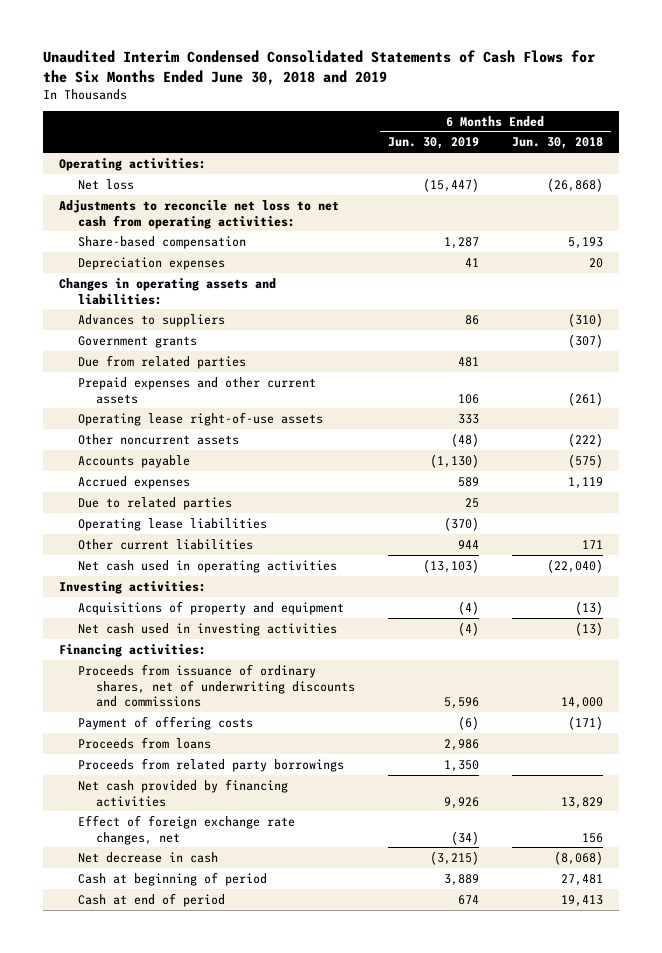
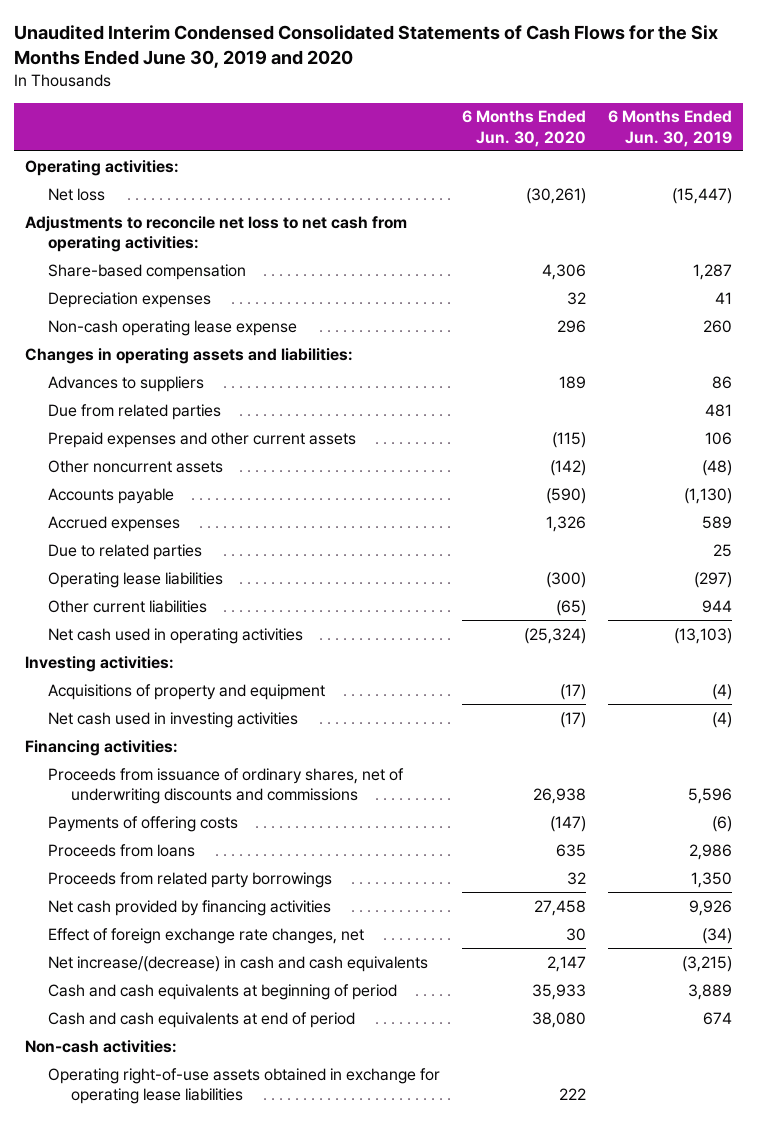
[42,50,596,85] Unaudited Interim Condensed Consolidated Statements of Cash Flows for the Six Months Ended June 30, 2018 and 2019 -> [14,25,719,69] Unaudited Interim Condensed Consolidated Statements of Cash Flows for the Six Months Ended June 30, 2019 and 2020
[511,137,603,150] Jun. 30, 2018 -> none
none -> [462,110,587,147] 6 Months Ended Jun. 30, 2020
none -> [48,319,298,336] Non-cash operating lease expense
[77,335,197,348] Government grants -> none
[77,411,323,426] Operating lease right-of-use assets -> none
[443,516,479,531] (370) -> [694,571,733,588] (297)
[77,715,253,730] Payment of offering costs -> [48,815,239,832] Payments of offering costs
[77,851,218,863] Net decrease in cash -> [48,955,429,972] Net increase/(decrease) in cash and cash equivalents
[77,871,267,886] Cash at beginning of period -> [48,983,398,1000] Cash and cash equivalents at beginning of period
[77,892,225,907] Cash at end of period -> [48,1011,356,1028] Cash and cash equivalents at end of period
none -> [25,1039,178,1053] Non-cash activities:
none -> [48,1067,441,1105] Operating right-of-use assets obtained in exchange for operating lease liabilities

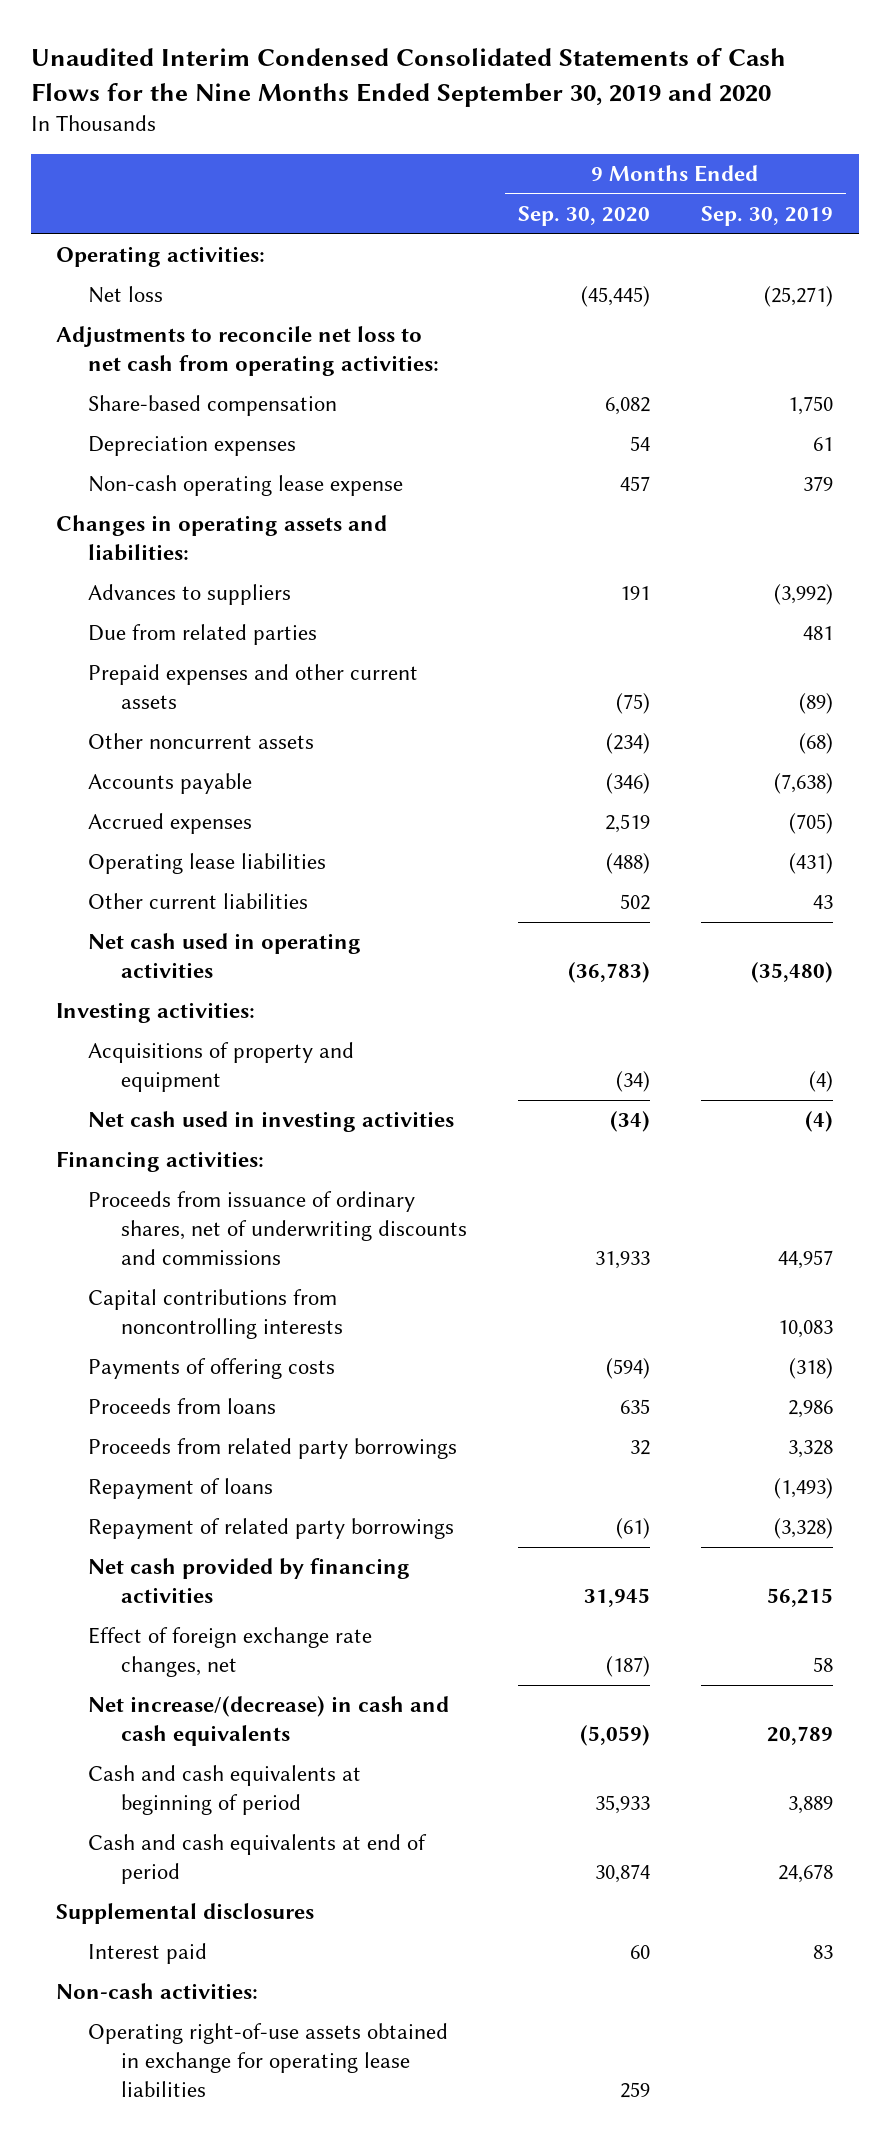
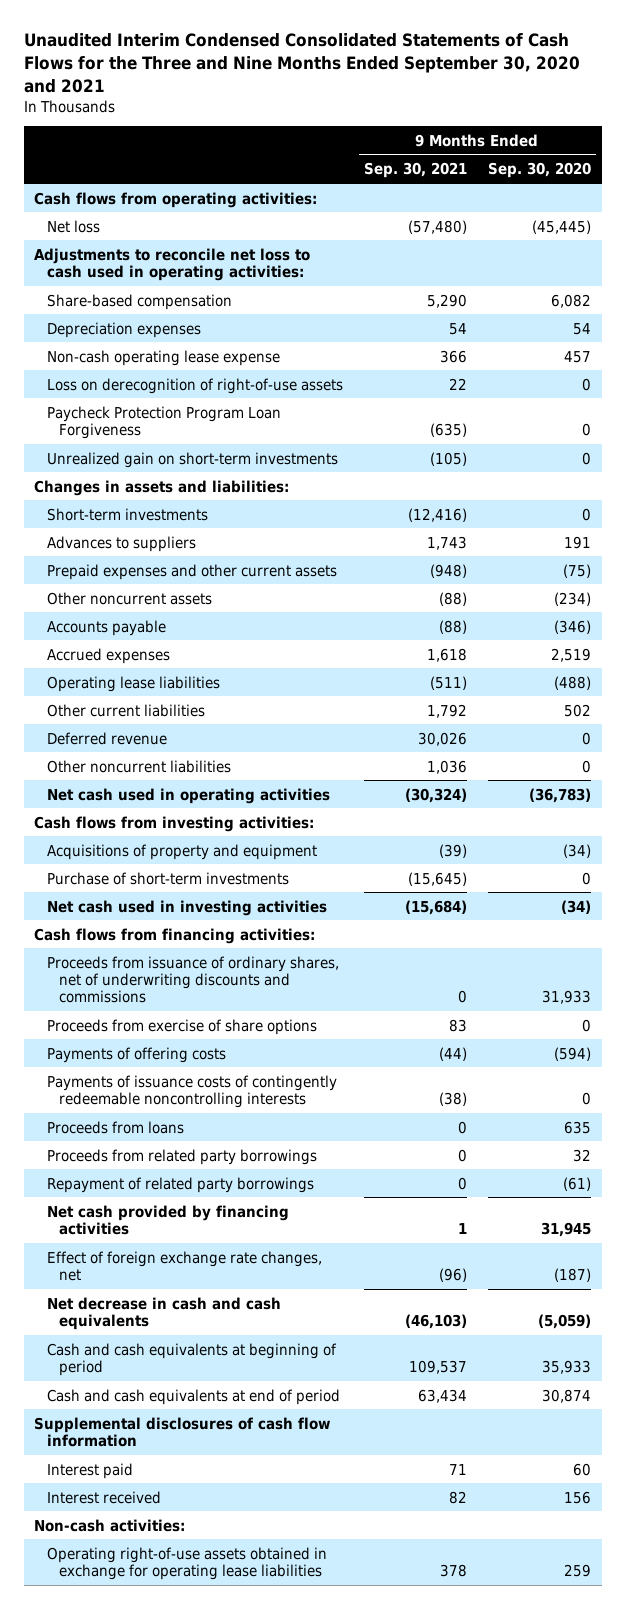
[30,47,786,107] Unaudited Interim Condensed Consolidated Statements of Cash Flows for the Nine Months Ended September 30, 2019 and 2020 -> [23,33,580,93] Unaudited Interim Condensed Consolidated Statements of Cash Flows for the Three and Nine Months Ended September 30, 2020 and 2021
[700,206,833,227] Sep. 30, 2019 -> none
none -> [363,162,467,179] Sep. 30, 2021
[56,246,266,268] Operating activities: -> [34,191,318,208] Cash flows from operating activities:
[56,326,440,377] Adjustments to reconcile net loss to net cash from operating activities: -> [34,247,311,281] Adjustments to reconcile net loss to cash used in operating activities:
none -> [46,377,343,394] Loss on derecognition of right-of-use assets
none -> [46,405,281,439] Paycheck Protection Program Loan Forgiveness
none -> [46,451,338,468] Unrealized gain on short-term investments
[56,515,388,562] Changes in operating assets and liabilities: -> [34,479,290,496] Changes in assets and liabilities:
none -> [46,507,208,521] Short-term investments
[88,624,318,646] Due from related parties -> none
none -> [46,731,167,745] Deferred revenue
none -> [46,759,231,773] Other noncurrent liabilities
[56,1002,256,1024] Investing activities: -> [34,815,315,832] Cash flows from investing activities:
none -> [46,871,289,885] Purchase of short-term investments
[56,1151,265,1173] Financing activities: -> [34,927,316,944] Cash flows from financing activities:
[88,1289,343,1340] Capital contributions from noncontrolling interests -> none
none -> [46,1018,317,1035] Proceeds from exercise of share options
none -> [46,1074,337,1108] Payments of issuance costs of contingently redeemable noncontrolling interests
[88,1478,274,1500] Repayment of loans -> none
[88,1696,450,1747] Net increase/(decrease) in cash and cash equivalents -> [46,1296,281,1330] Net decrease in cash and cash equivalents
[56,1903,315,1925] Supplemental disclosures -> [34,1416,331,1447] Supplemental disclosures of cash flow information
none -> [46,1490,161,1504] Interest received

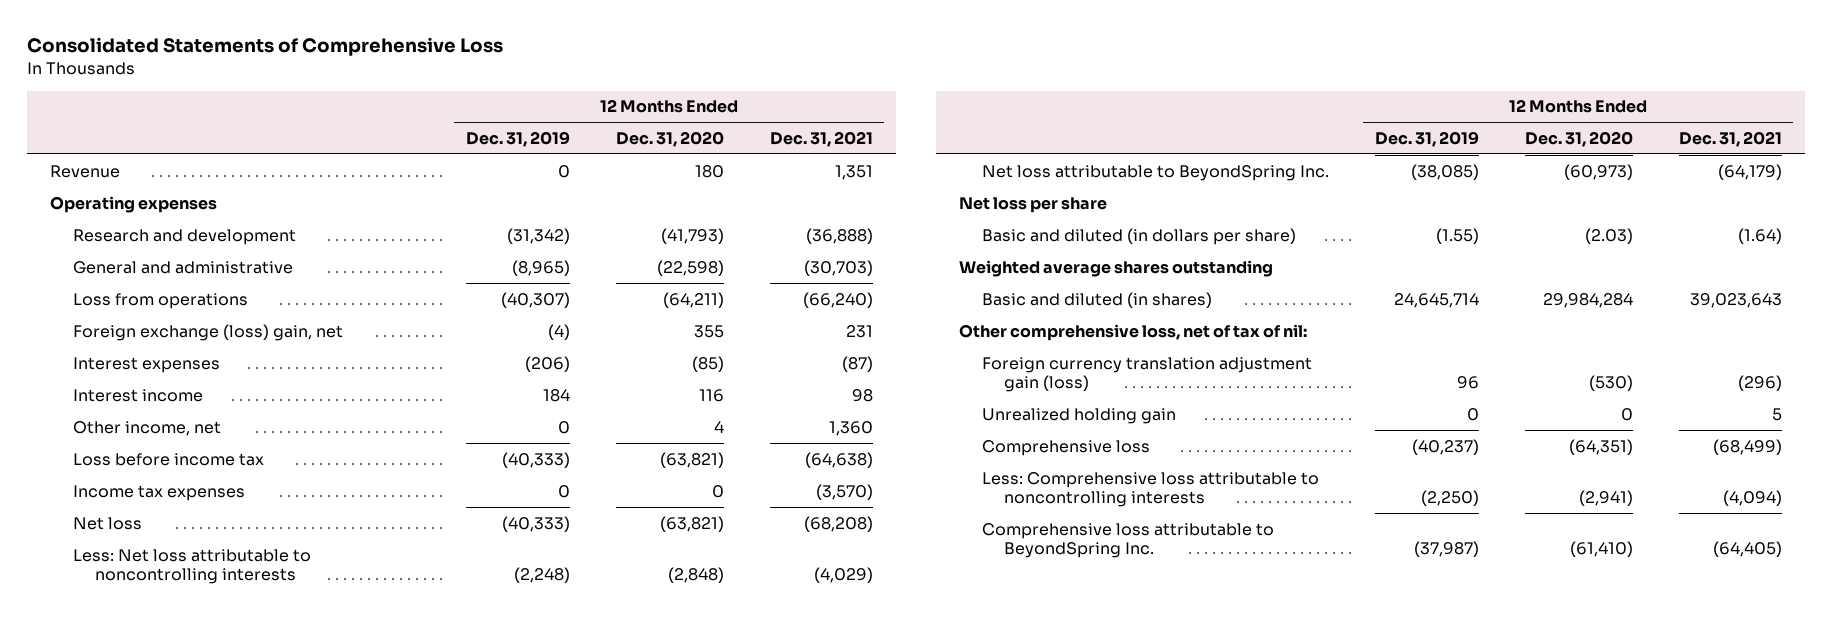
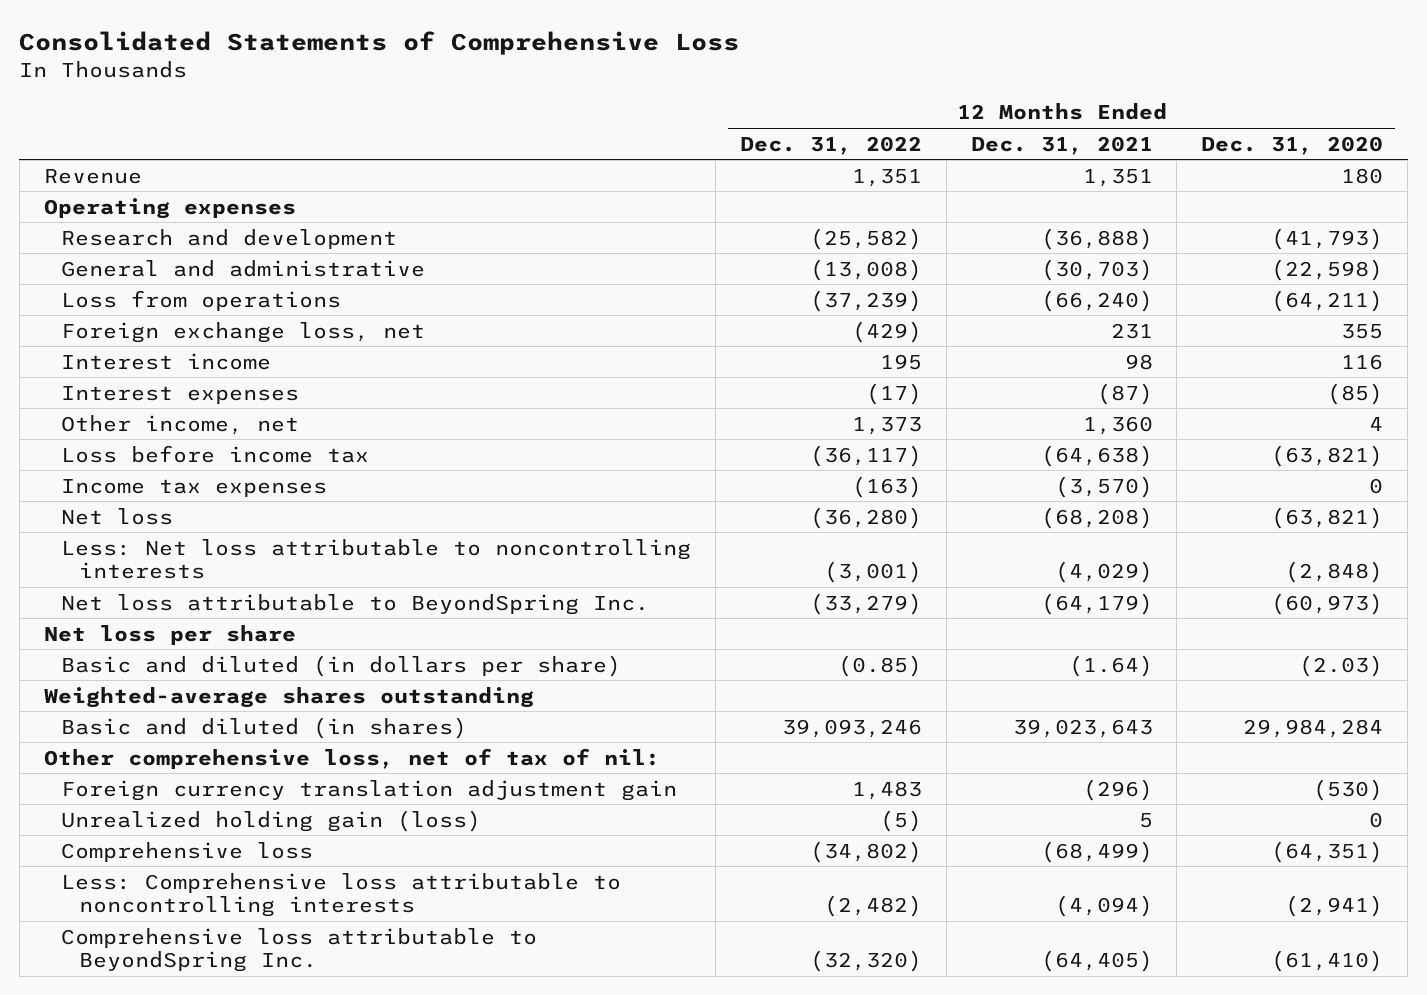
[465,130,570,147] Dec. 31, 2019 -> none
none -> [739,135,922,155] Dec. 31, 2022
[72,323,343,341] Foreign exchange (loss) gain, net -> [61,321,426,343] Foreign exchange loss, net
[72,356,220,373] Interest expenses -> [61,385,300,404] Interest expenses
[959,259,1274,277] Weighted average shares outstanding -> [43,686,534,708] Weighted-average shares outstanding
[981,356,1312,393] Foreign currency translation adjustment gain (loss) -> [61,779,678,801] Foreign currency translation adjustment gain
[981,407,1176,424] Unrealized holding gain -> [61,809,482,832] Unrealized holding gain (loss)

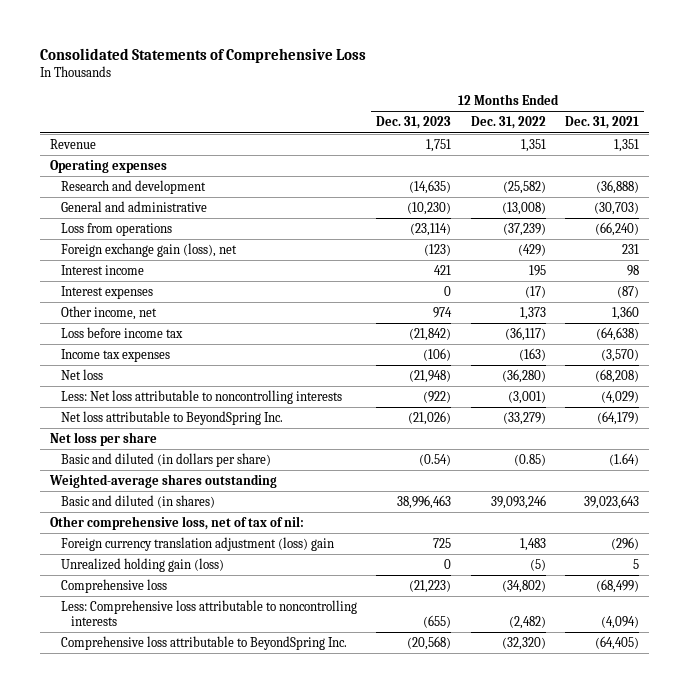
[1201,135,1384,155] Dec. 31, 2020 -> none
none -> [376,116,452,130] Dec. 31, 2023
[61,321,426,343] Foreign exchange loss, net -> [60,242,237,257] Foreign exchange gain (loss), net
[61,779,678,801] Foreign currency translation adjustment gain -> [60,536,334,551] Foreign currency translation adjustment (loss) gain

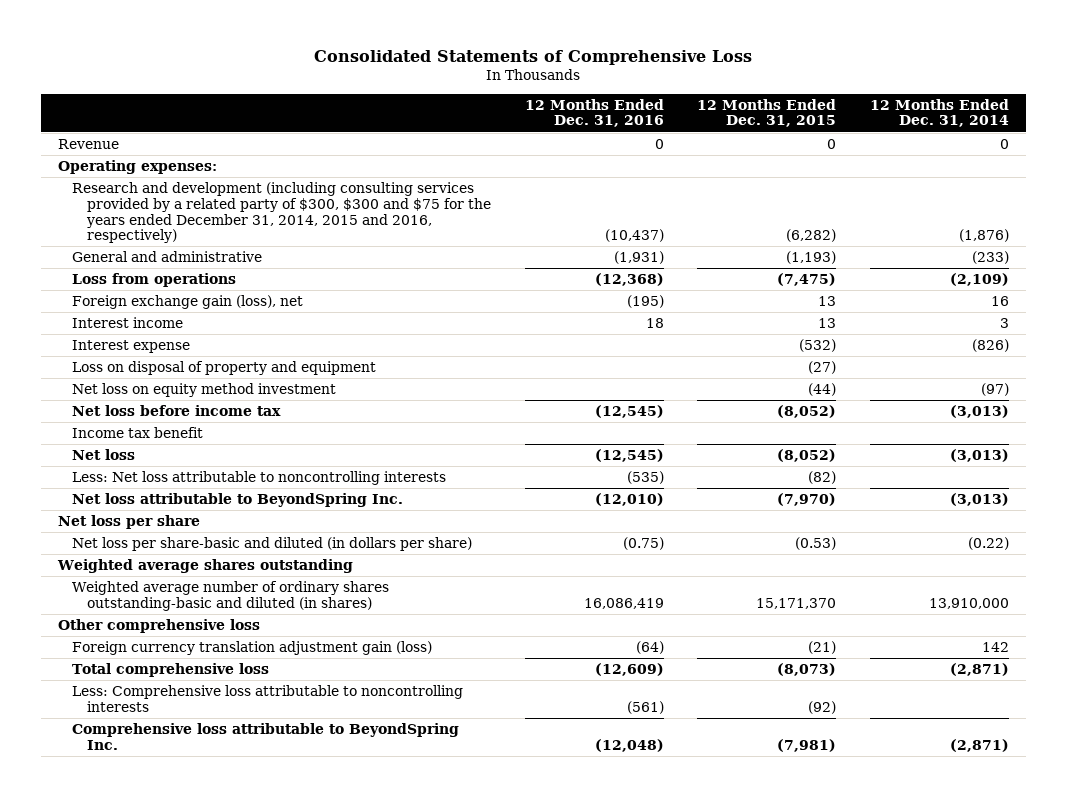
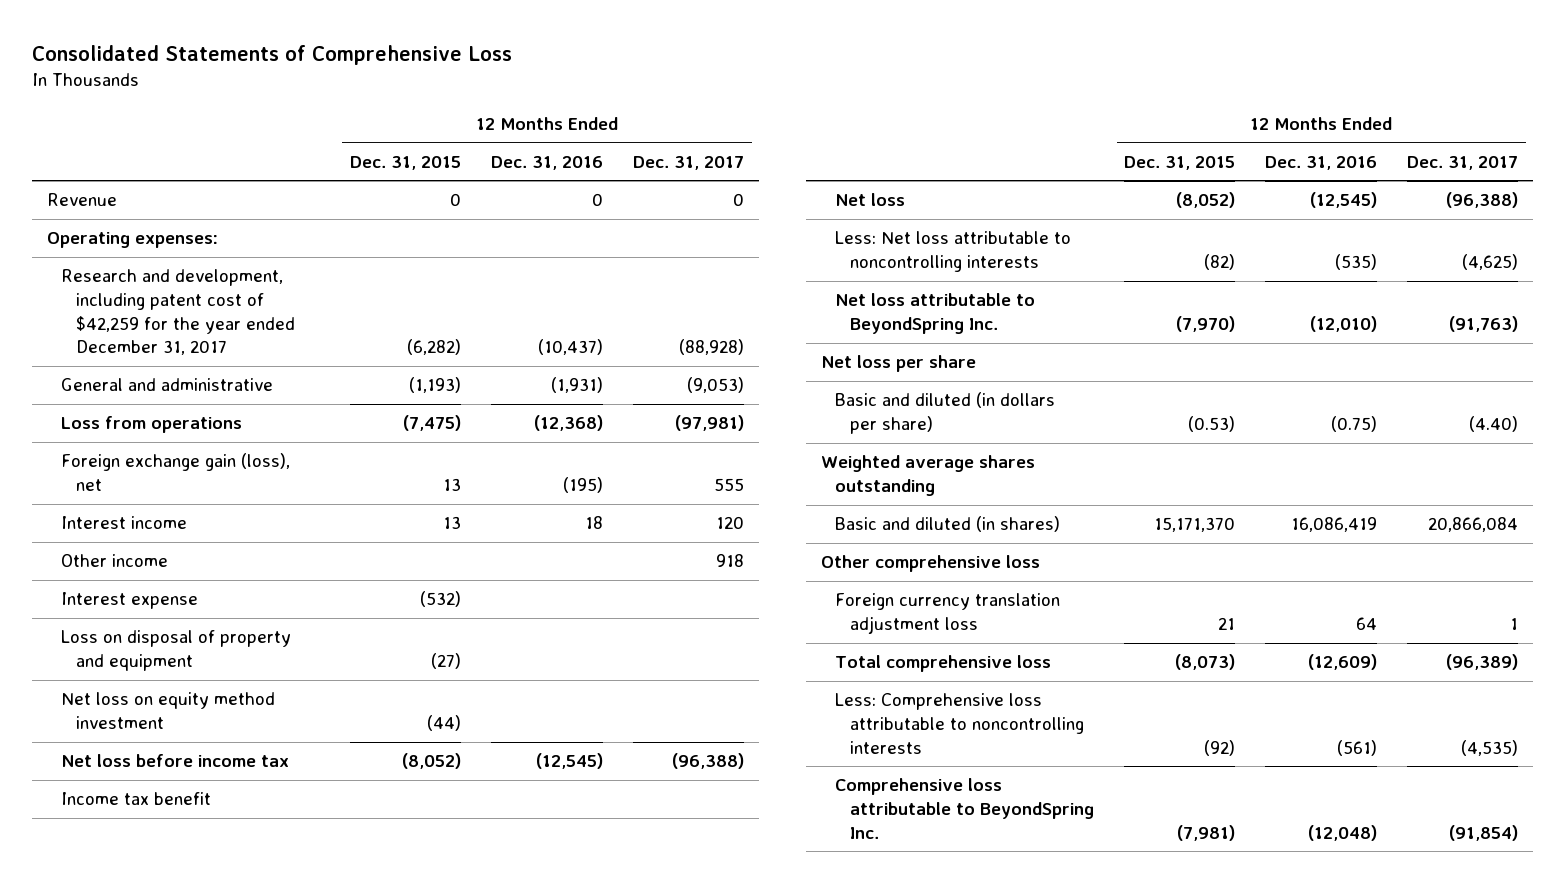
[870,98,1010,128] 12 Months Ended Dec. 31, 2014 -> none
none -> [633,155,745,170] Dec. 31, 2017
[72,181,492,244] Research and development (including consulting services provided by a related party of $300, $300 and $75 for the years ended December 31, 2014, 2015 and 2016, respectively) -> [61,269,295,356] Research and development, including patent cost of $42,259 for the year ended December 31, 2017
none -> [61,554,169,568] Other income
[72,536,473,551] Net loss per share-basic and diluted (in dollars per share) -> [835,392,1056,435] Basic and diluted (in dollars per share)
[72,580,390,611] Weighted average number of ordinary shares outstanding-basic and diluted (in shares) -> [835,516,1061,533] Basic and diluted (in shares)
[72,640,433,655] Foreign currency translation adjustment gain (loss) -> [835,593,1061,635] Foreign currency translation adjustment loss
[635,640,664,654] (64) -> [1356,617,1378,631] 64
[808,640,837,654] (21) -> [1218,617,1236,631] 21

